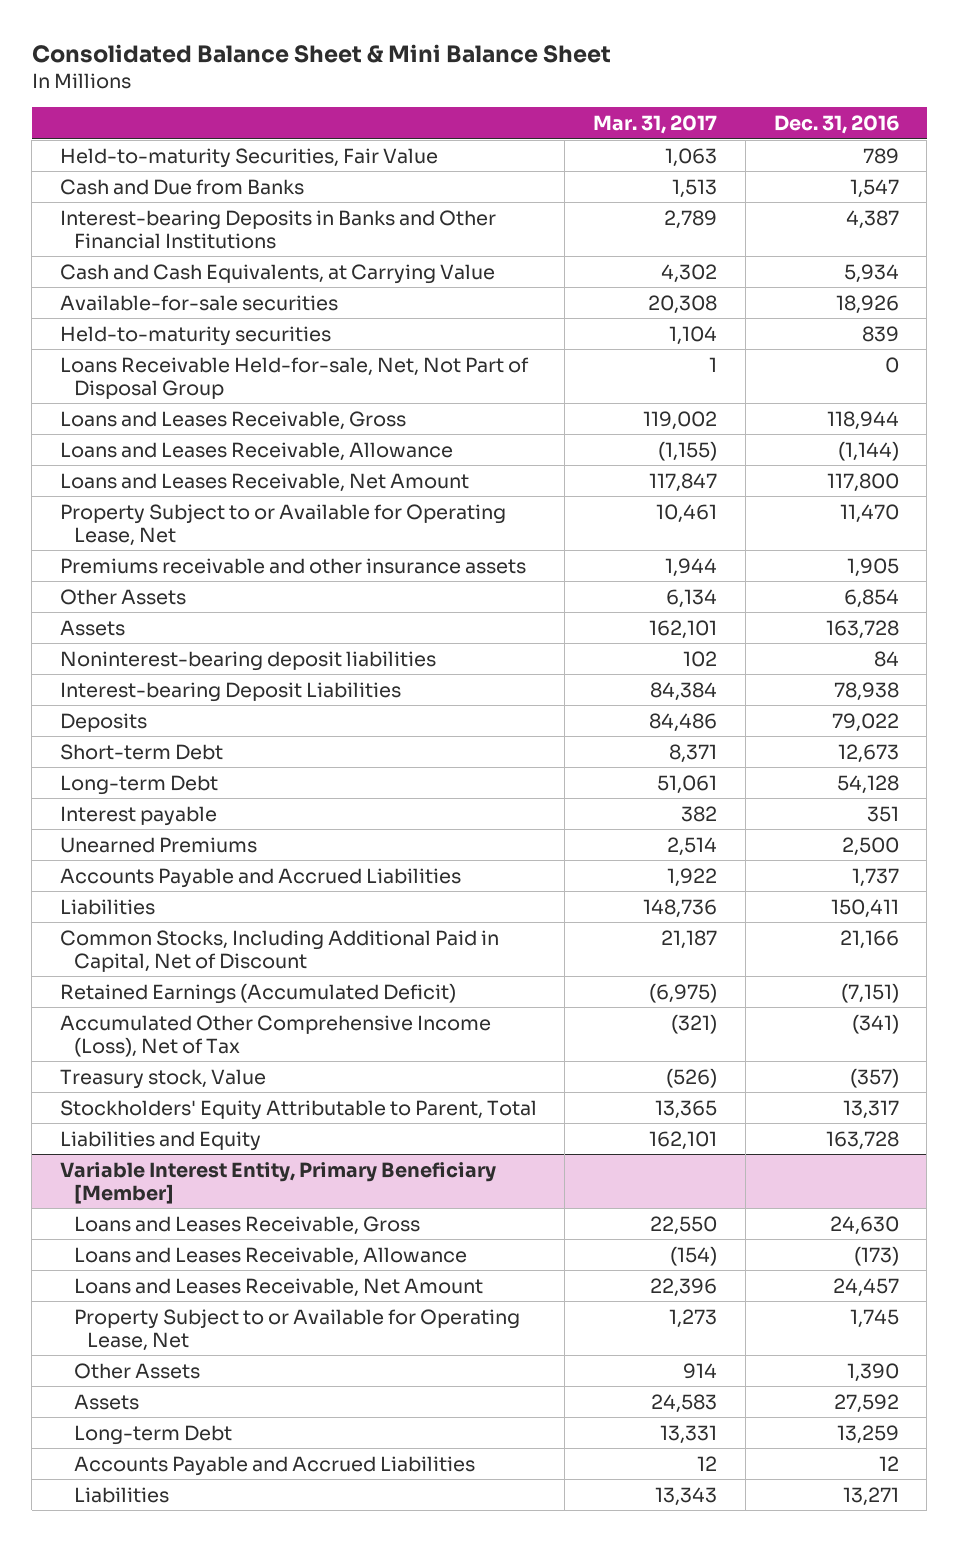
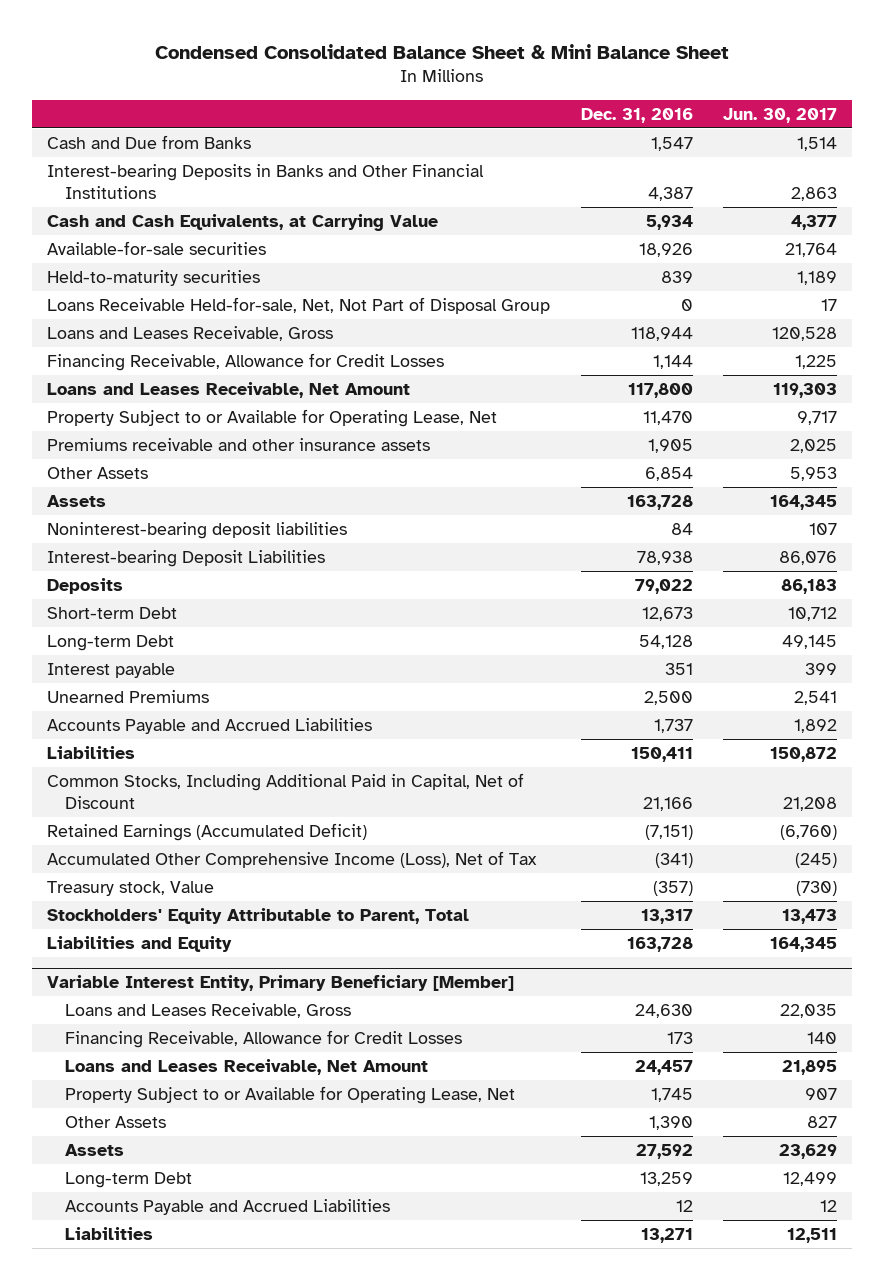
[31,43,611,63] Consolidated Balance Sheet & Mini Balance Sheet -> [155,44,730,60] Condensed Consolidated Balance Sheet & Mini Balance Sheet
[593,115,718,135] Mar. 31, 2017 -> none
none -> [723,107,838,123] Jun. 30, 2017
[59,147,438,168] Held-to-maturity Securities, Fair Value -> none
[59,441,453,461] Loans and Leases Receivable, Allowance -> none
none -> [47,352,445,371] Financing Receivable, Allowance for Credit Losses
[73,1246,467,1266] Loans and Leases Receivable, Allowance -> none
none -> [64,1029,462,1048] Financing Receivable, Allowance for Credit Losses

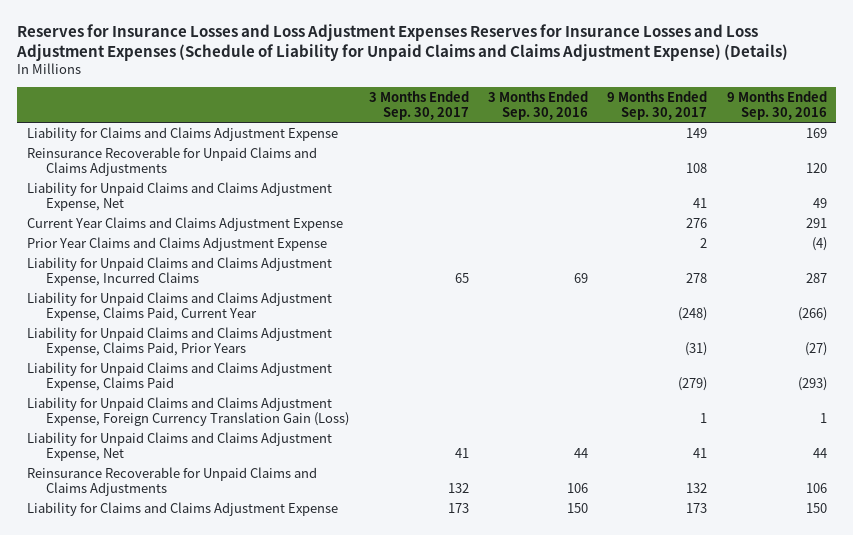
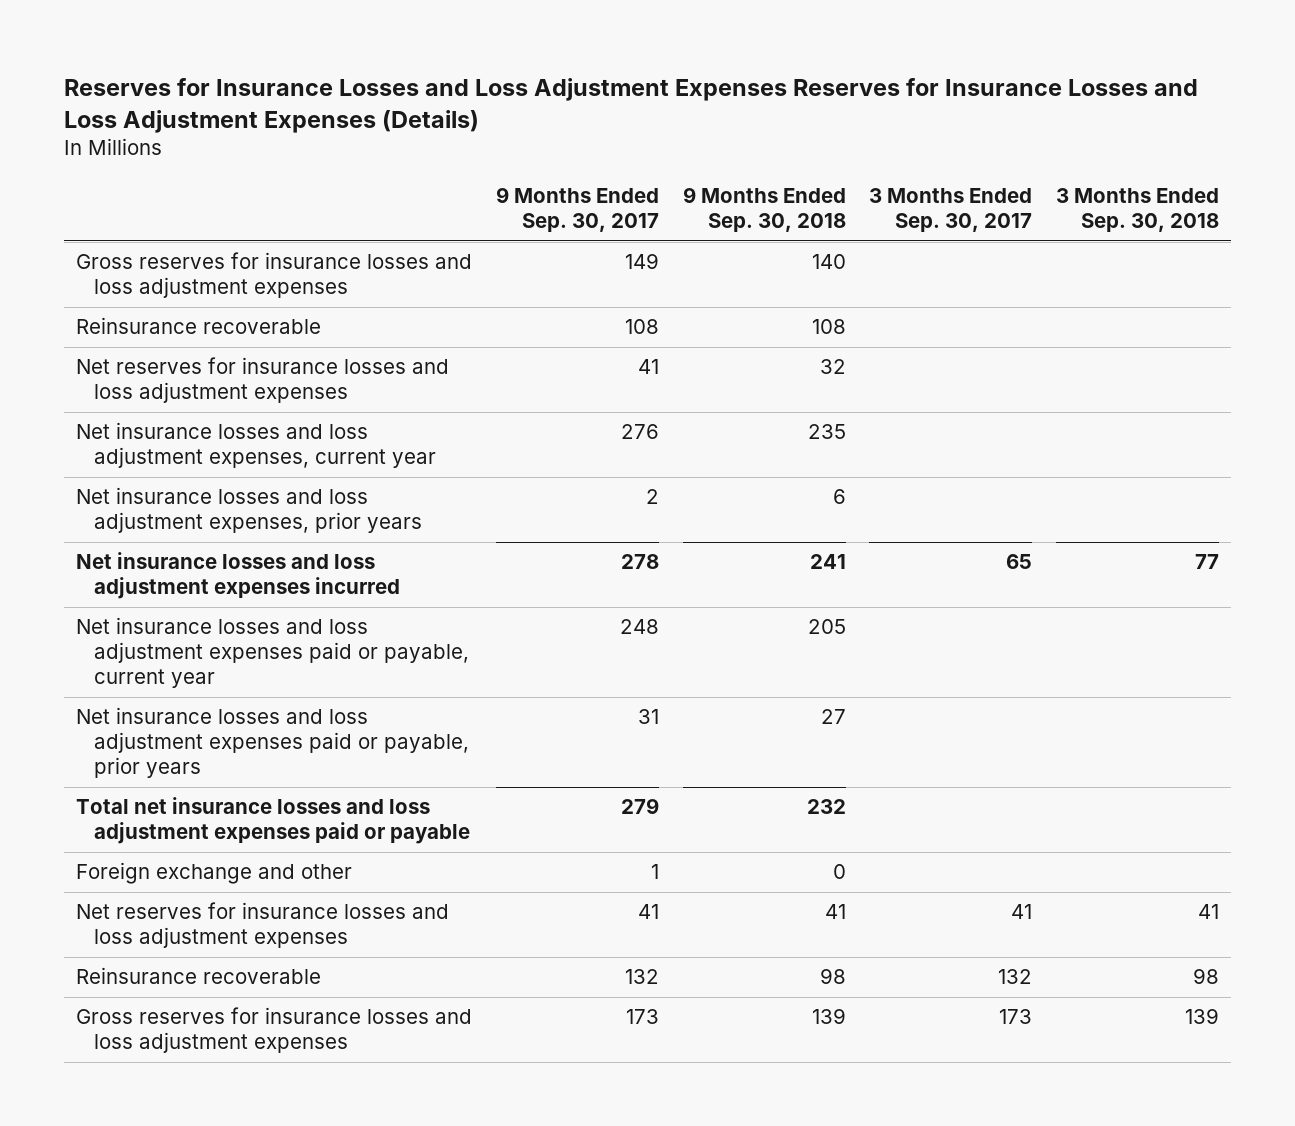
[15,23,788,61] Reserves for Insurance Losses and Loss Adjustment Expenses Reserves for Insurance Losses and Loss Adjustment Expenses (Schedule of Liability for Unpaid Claims and Claims Adjustment Expense) (Details) -> [64,78,1199,133] Reserves for Insurance Losses and Loss Adjustment Expenses Reserves for Insurance Losses and Loss Adjustment Expenses (Details)
[487,90,588,120] 3 Months Ended Sep. 30, 2016 -> none
[726,90,827,120] 9 Months Ended Sep. 30, 2016 -> none
none -> [682,187,846,233] 9 Months Ended Sep. 30, 2018
none -> [1055,188,1219,233] 3 Months Ended Sep. 30, 2018
[26,146,317,176] Reinsurance Recoverable for Unpaid Claims and Claims Adjustments -> none
[26,126,338,141] Liability for Claims and Claims Adjustment Expense -> [76,252,473,299] Gross reserves for insurance losses and loss adjustment expenses
none -> [76,317,322,335] Reinsurance recoverable
[26,181,332,211] Liability for Unpaid Claims and Claims Adjustment Expense, Net -> [76,357,450,404] Net reserves for insurance losses and loss adjustment expenses
[26,216,343,231] Current Year Claims and Claims Adjustment Expense -> [76,422,436,469] Net insurance losses and loss adjustment expenses, current year
[26,236,327,251] Prior Year Claims and Claims Adjustment Expense -> [76,487,422,534] Net insurance losses and loss adjustment expenses, prior years
[26,256,332,286] Liability for Unpaid Claims and Claims Adjustment Expense, Incurred Claims -> [76,552,400,600] Net insurance losses and loss adjustment expenses incurred
[26,291,332,321] Liability for Unpaid Claims and Claims Adjustment Expense, Claims Paid, Current Year -> [76,617,469,689] Net insurance losses and loss adjustment expenses paid or payable, current year
[678,306,708,321] (248) -> [619,619,659,635] 248
[26,326,332,356] Liability for Unpaid Claims and Claims Adjustment Expense, Claims Paid, Prior Years -> [76,707,469,779] Net insurance losses and loss adjustment expenses paid or payable, prior years
[685,341,708,356] (31) -> [637,709,659,725] 31
[26,361,332,391] Liability for Unpaid Claims and Claims Adjustment Expense, Claims Paid -> [76,797,470,845] Total net insurance losses and loss adjustment expenses paid or payable
[678,376,708,391] (279) -> [620,798,659,815] 279
[26,396,350,426] Liability for Unpaid Claims and Claims Adjustment Expense, Foreign Currency Translation Gain (Loss) -> [76,862,353,885] Foreign exchange and other
[26,431,332,461] Liability for Unpaid Claims and Claims Adjustment Expense, Net -> [76,902,450,949] Net reserves for insurance losses and loss adjustment expenses
[26,466,317,496] Reinsurance Recoverable for Unpaid Claims and Claims Adjustments -> [76,967,322,985] Reinsurance recoverable
[26,501,338,516] Liability for Claims and Claims Adjustment Expense -> [76,1007,473,1054] Gross reserves for insurance losses and loss adjustment expenses

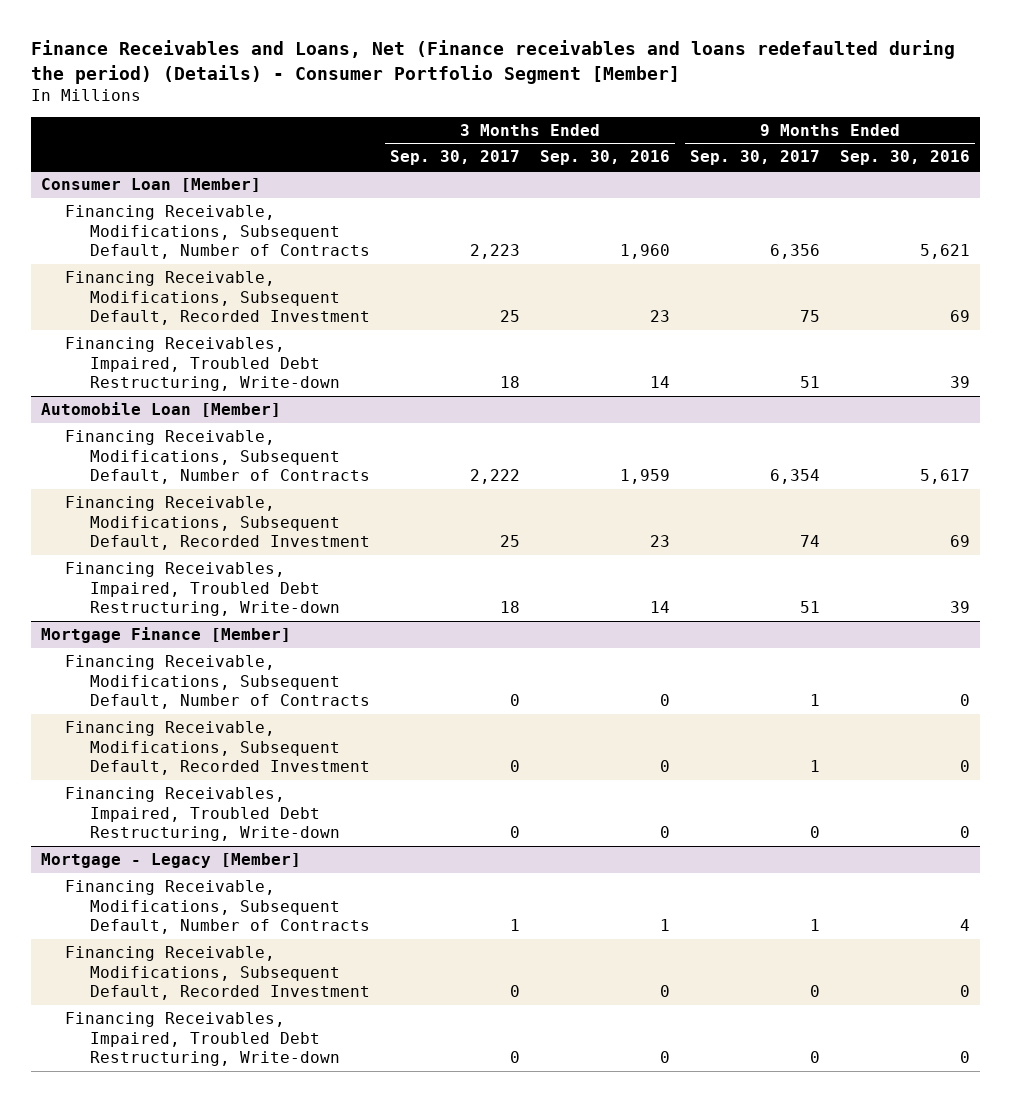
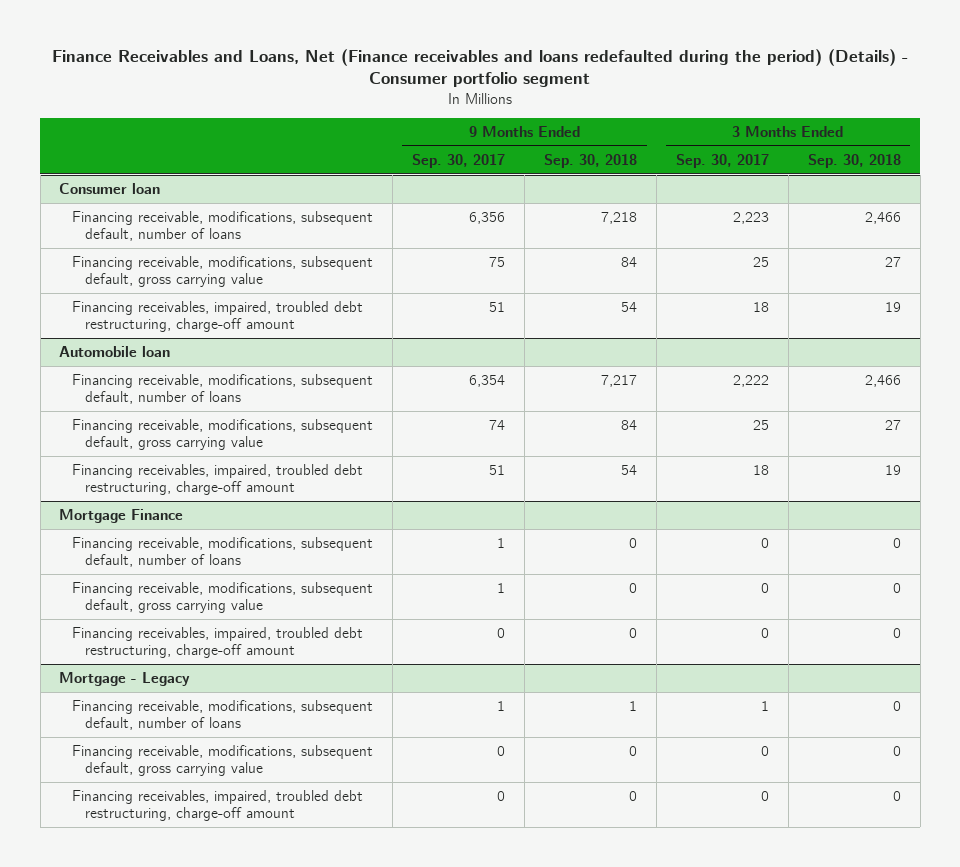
[30,40,955,84] Finance Receivables and Loans, Net (Finance receivables and loans redefaulted during the period) (Details) - Consumer Portfolio Segment [Member] -> [52,49,909,88] Finance Receivables and Loans, Net (Finance receivables and loans redefaulted during the period) (Details) - Consumer portfolio segment
[539,150,670,166] Sep. 30, 2016 -> none
[839,150,970,166] Sep. 30, 2016 -> none
none -> [543,153,637,168] Sep. 30, 2018
none -> [807,153,901,168] Sep. 30, 2018
[40,178,261,193] Consumer Loan [Member] -> [59,182,161,194] Consumer loan
[65,205,370,260] Financing Receivable, Modifications, Subsequent Default, Number of Contracts -> [72,210,374,241] Financing receivable, modifications, subsequent default, number of loans
[65,271,370,326] Financing Receivable, Modifications, Subsequent Default, Recorded Investment -> [72,255,374,287] Financing receivable, modifications, subsequent default, gross carrying value
[65,337,340,392] Financing Receivables, Impaired, Troubled Debt Restructuring, Write-down -> [72,300,364,332] Financing receivables, impaired, troubled debt restructuring, charge-off amount
[40,402,281,418] Automobile Loan [Member] -> [59,345,171,357] Automobile loan
[65,430,370,485] Financing Receivable, Modifications, Subsequent Default, Number of Contracts -> [72,373,374,404] Financing receivable, modifications, subsequent default, number of loans
[65,496,370,551] Financing Receivable, Modifications, Subsequent Default, Recorded Investment -> [72,418,374,450] Financing receivable, modifications, subsequent default, gross carrying value
[65,562,340,617] Financing Receivables, Impaired, Troubled Debt Restructuring, Write-down -> [72,463,364,495] Financing receivables, impaired, troubled debt restructuring, charge-off amount
[40,627,291,644] Mortgage Finance [Member] -> [59,508,184,523] Mortgage Finance
[65,655,370,710] Financing Receivable, Modifications, Subsequent Default, Number of Contracts -> [72,536,374,567] Financing receivable, modifications, subsequent default, number of loans
[65,721,370,776] Financing Receivable, Modifications, Subsequent Default, Recorded Investment -> [72,581,374,613] Financing receivable, modifications, subsequent default, gross carrying value
[65,787,340,842] Financing Receivables, Impaired, Troubled Debt Restructuring, Write-down -> [72,626,364,658] Financing receivables, impaired, troubled debt restructuring, charge-off amount
[40,853,301,869] Mortgage - Legacy [Member] -> [59,671,191,686] Mortgage - Legacy
[65,880,370,935] Financing Receivable, Modifications, Subsequent Default, Number of Contracts -> [72,699,374,730] Financing receivable, modifications, subsequent default, number of loans
[65,946,370,1001] Financing Receivable, Modifications, Subsequent Default, Recorded Investment -> [72,744,374,776] Financing receivable, modifications, subsequent default, gross carrying value
[65,1012,340,1067] Financing Receivables, Impaired, Troubled Debt Restructuring, Write-down -> [72,789,364,821] Financing receivables, impaired, troubled debt restructuring, charge-off amount

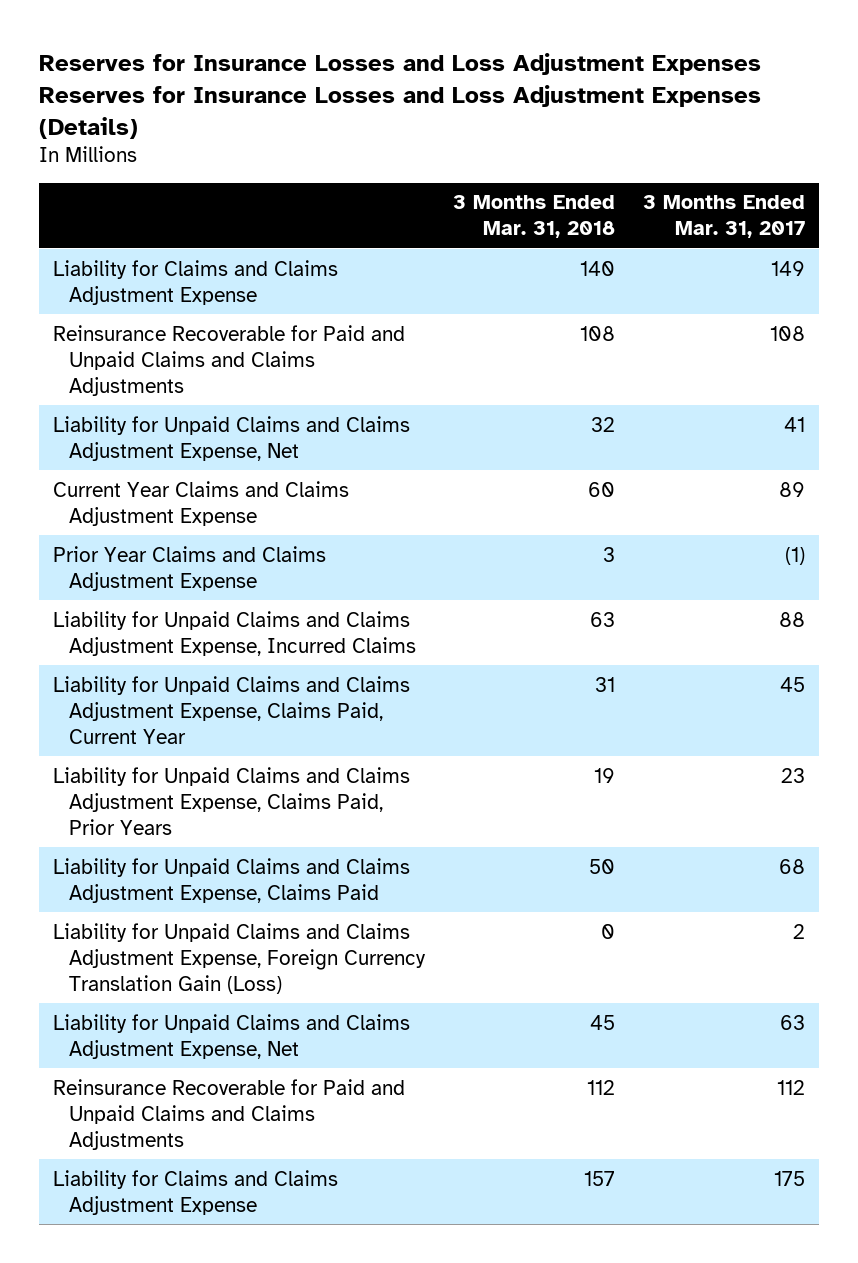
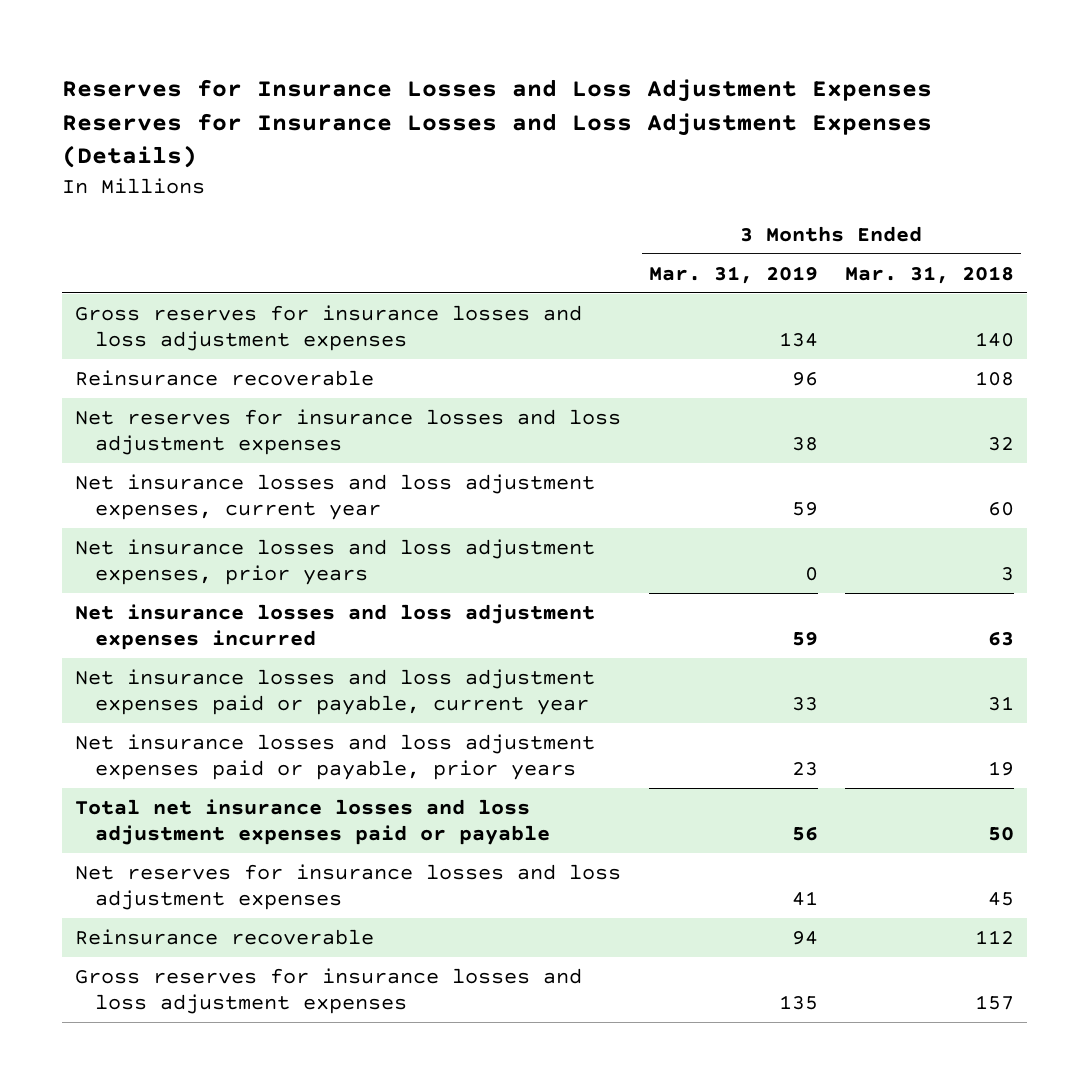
[642,195,805,239] 3 Months Ended Mar. 31, 2017 -> none
none -> [648,265,818,284] Mar. 31, 2019
[53,922,427,994] Liability for Unpaid Claims and Claims Adjustment Expense, Foreign Currency Translation Gain (Loss) -> none
[53,259,339,305] Liability for Claims and Claims Adjustment Expense -> [75,304,583,351] Gross reserves for insurance losses and loss adjustment expenses
[53,324,406,396] Reinsurance Recoverable for Paid and Unpaid Claims and Claims Adjustments -> [75,369,375,386] Reinsurance recoverable
[53,415,411,461] Liability for Unpaid Claims and Claims Adjustment Expense, Net -> [75,408,622,455] Net reserves for insurance losses and loss adjustment expenses
[53,480,350,526] Current Year Claims and Claims Adjustment Expense -> [75,473,596,520] Net insurance losses and loss adjustment expenses, current year
[53,545,327,591] Prior Year Claims and Claims Adjustment Expense -> [75,538,596,585] Net insurance losses and loss adjustment expenses, prior years
[53,610,417,656] Liability for Unpaid Claims and Claims Adjustment Expense, Incurred Claims -> [75,603,596,650] Net insurance losses and loss adjustment expenses incurred
[53,675,411,744] Liability for Unpaid Claims and Claims Adjustment Expense, Claims Paid, Current Year -> [75,668,596,715] Net insurance losses and loss adjustment expenses paid or payable, current year
[53,766,411,835] Liability for Unpaid Claims and Claims Adjustment Expense, Claims Paid, Prior Years -> [75,733,596,780] Net insurance losses and loss adjustment expenses paid or payable, prior years
[53,857,411,903] Liability for Unpaid Claims and Claims Adjustment Expense, Claims Paid -> [75,798,551,845] Total net insurance losses and loss adjustment expenses paid or payable
[53,1013,411,1059] Liability for Unpaid Claims and Claims Adjustment Expense, Net -> [75,863,622,910] Net reserves for insurance losses and loss adjustment expenses
[53,1078,406,1150] Reinsurance Recoverable for Paid and Unpaid Claims and Claims Adjustments -> [75,928,375,945] Reinsurance recoverable
[53,1169,339,1215] Liability for Claims and Claims Adjustment Expense -> [75,967,583,1014] Gross reserves for insurance losses and loss adjustment expenses

